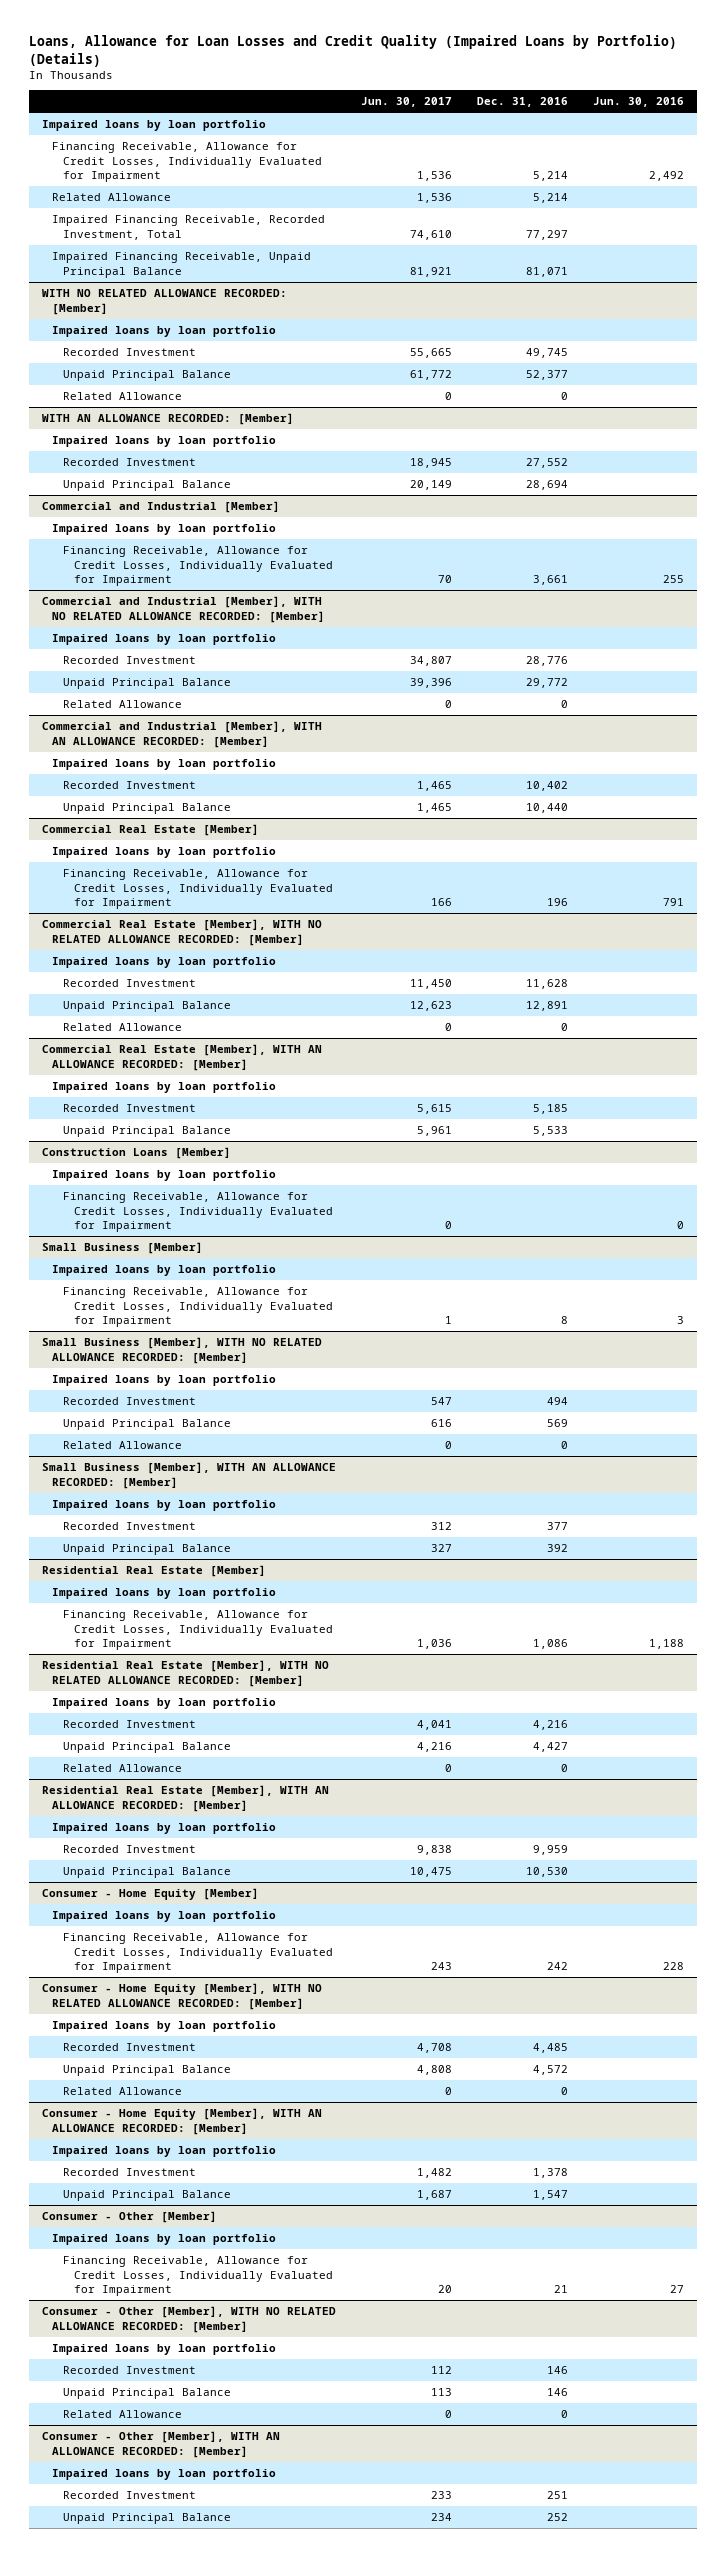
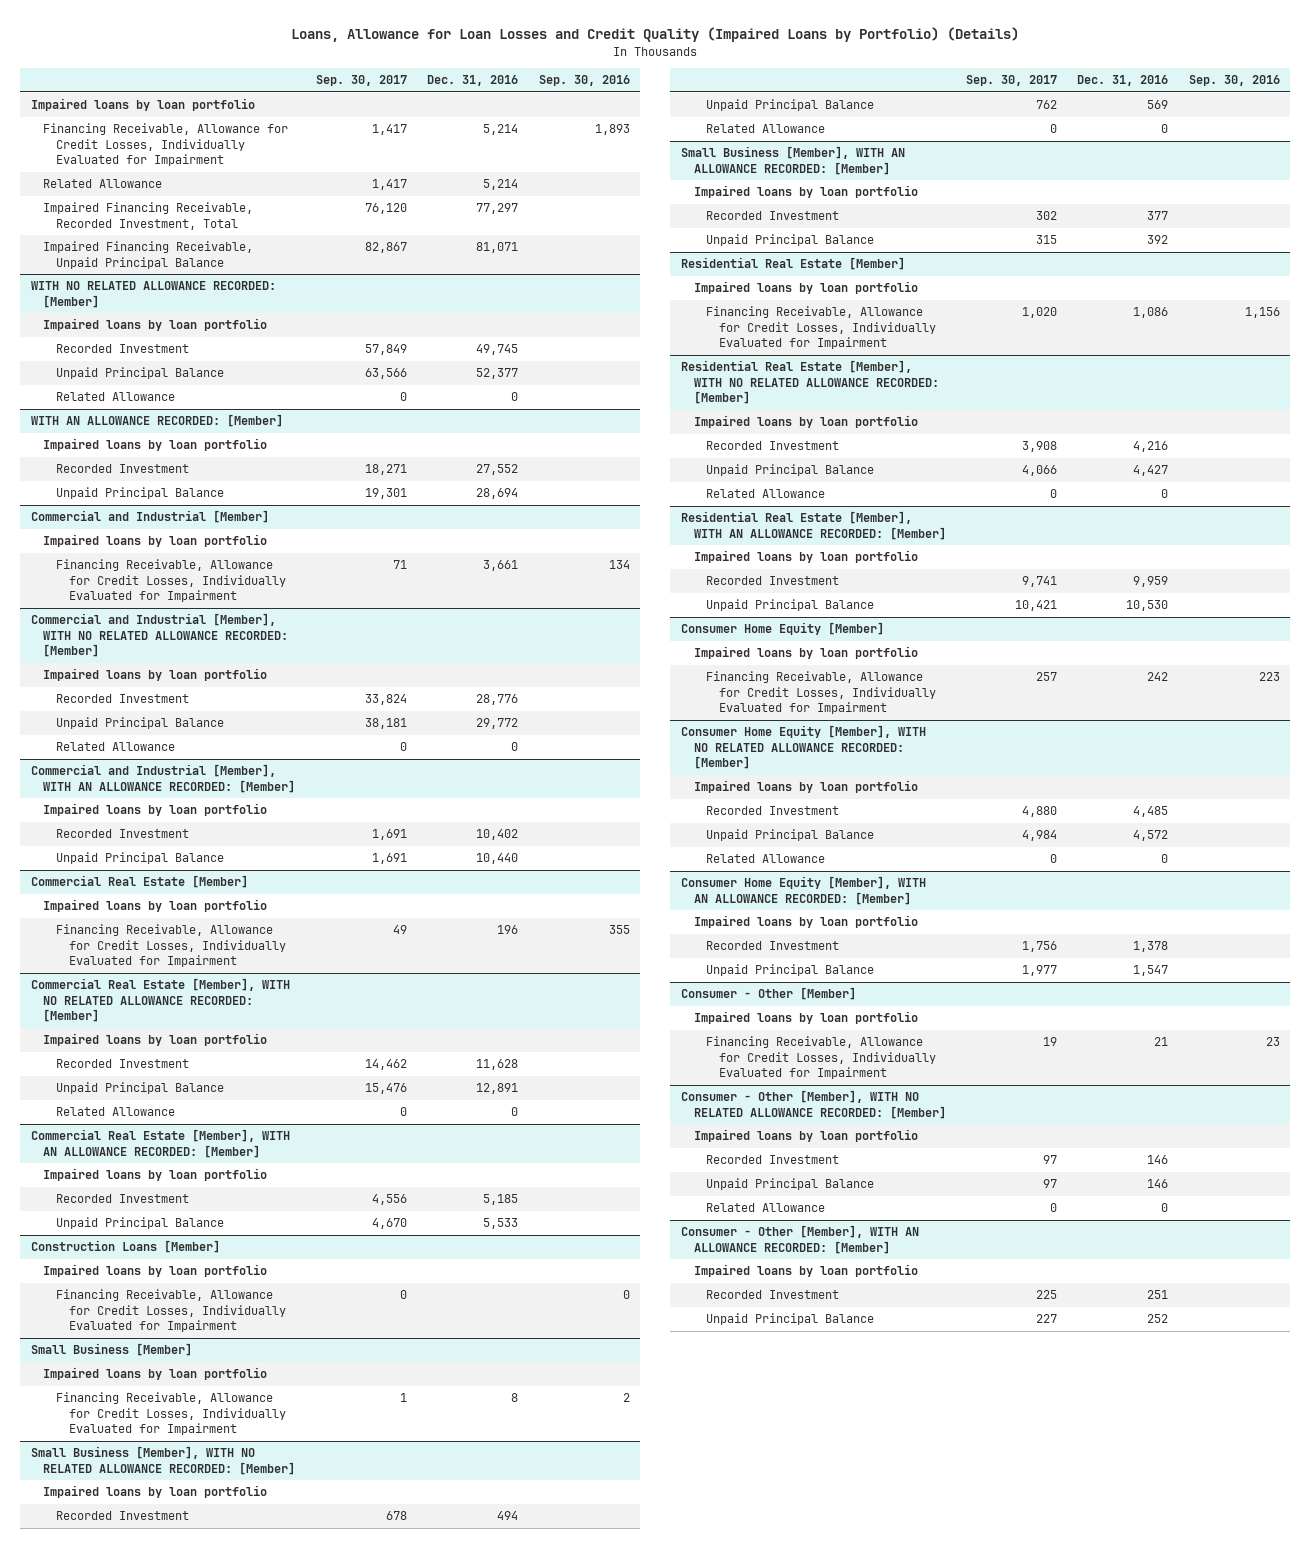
[360,97,452,108] Jun. 30, 2017 -> none
[593,97,685,108] Jun. 30, 2016 -> none
none -> [315,75,407,87] Sep. 30, 2017
none -> [538,75,630,87] Sep. 30, 2016
[41,1888,259,1901] Consumer - Home Equity [Member] -> [680,622,884,636] Consumer Home Equity [Member]
[41,1983,322,2010] Consumer - Home Equity [Member], WITH NO RELATED ALLOWANCE RECORDED: [Member] -> [680,725,926,770] Consumer Home Equity [Member], WITH NO RELATED ALLOWANCE RECORDED: [Member]
[41,2108,322,2135] Consumer - Home Equity [Member], WITH AN ALLOWANCE RECORDED: [Member] -> [680,876,926,905] Consumer Home Equity [Member], WITH AN ALLOWANCE RECORDED: [Member]

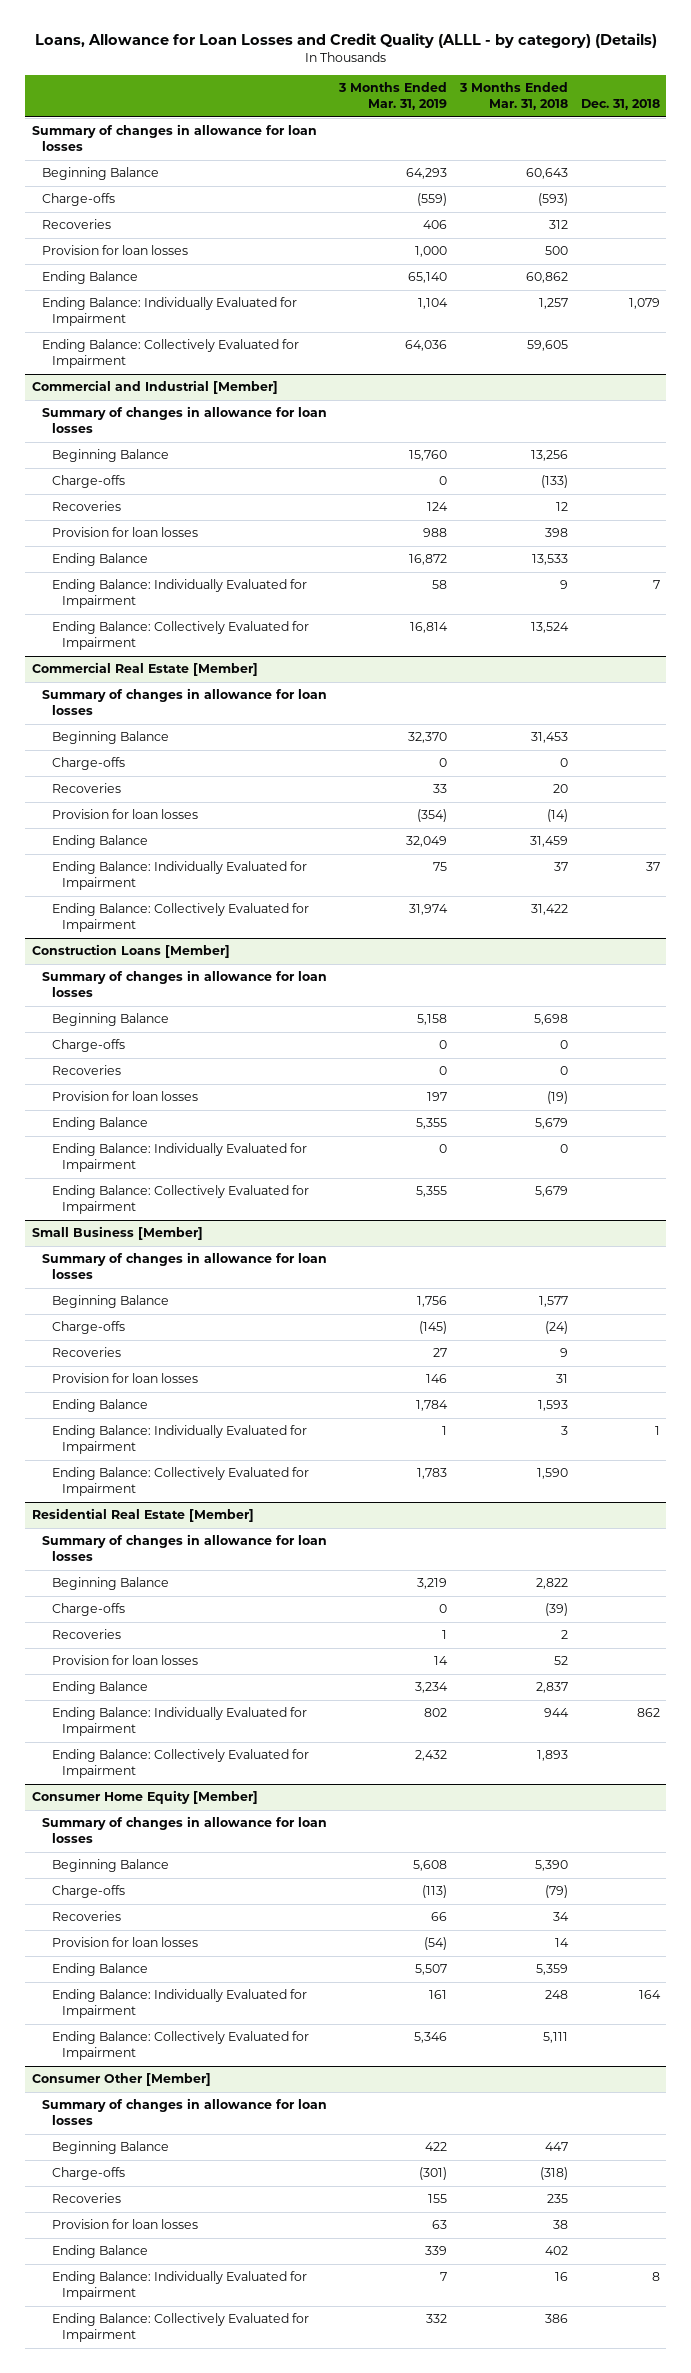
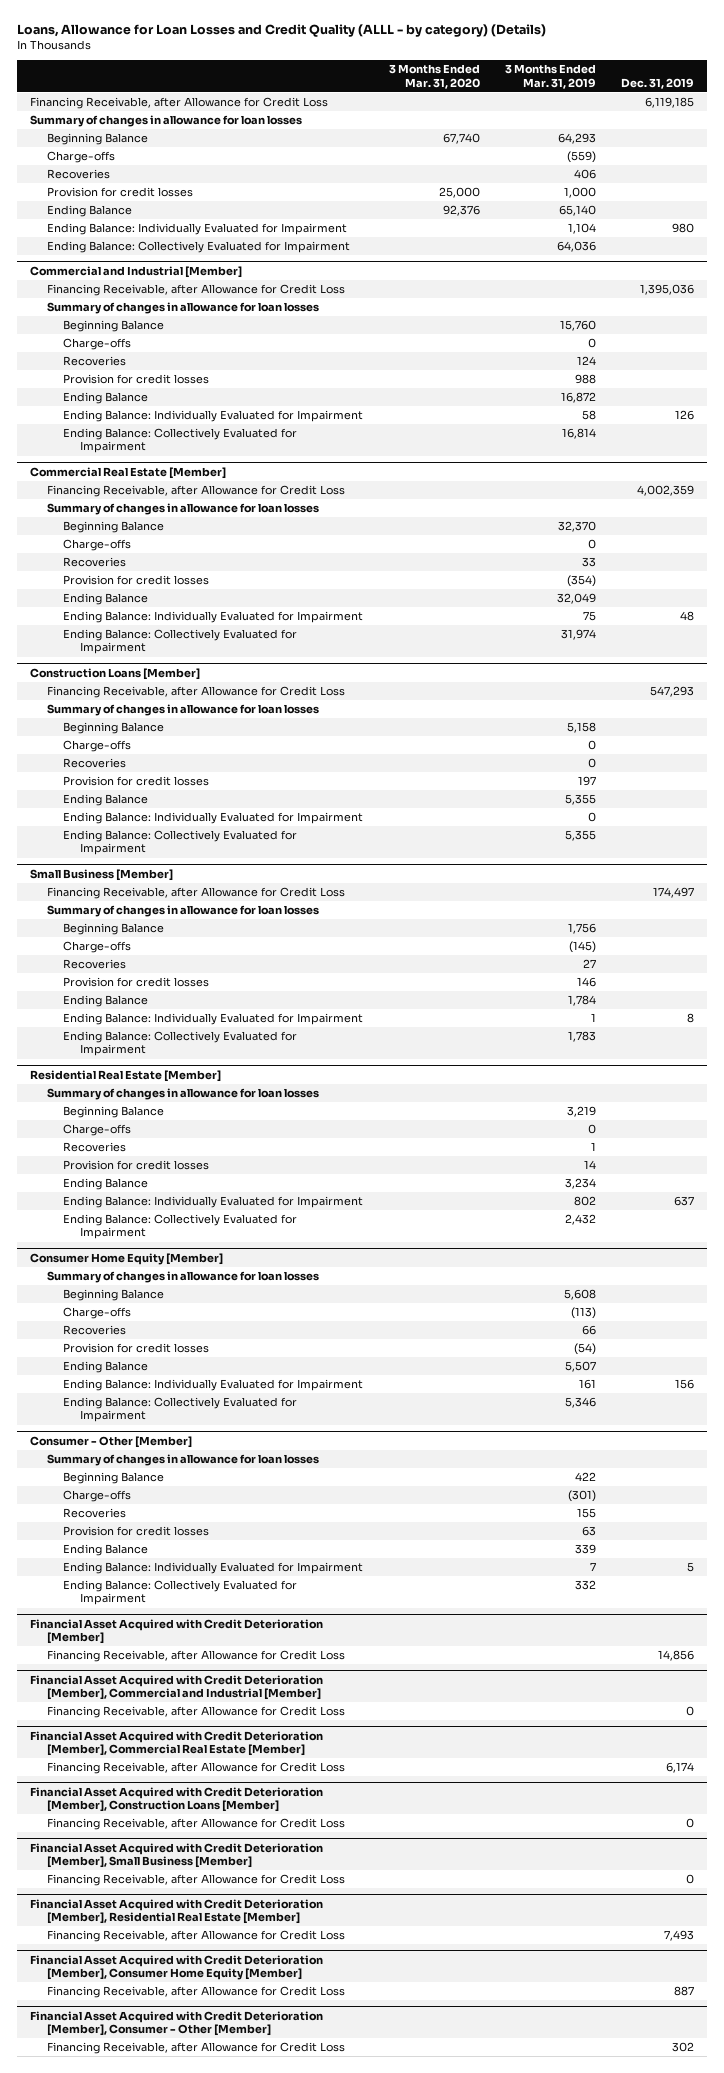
[458,82,568,111] 3 Months Ended Mar. 31, 2018 -> none
[580,99,660,111] Dec. 31, 2018 -> none
none -> [388,64,480,89] 3 Months Ended Mar. 31, 2020
none -> [621,77,695,89] Dec. 31, 2019
none -> [29,97,328,110] Financing Receivable, after Allowance for Credit Loss
[41,245,188,256] Provision for loan losses -> [46,187,193,198] Provision for credit losses
none -> [46,284,345,297] Financing Receivable, after Allowance for Credit Loss
[51,527,198,538] Provision for loan losses -> [63,374,210,385] Provision for credit losses
none -> [46,485,345,498] Financing Receivable, after Allowance for Credit Loss
[51,809,198,820] Provision for loan losses -> [63,575,210,586] Provision for credit losses
none -> [46,686,345,699] Financing Receivable, after Allowance for Credit Loss
[51,1091,198,1102] Provision for loan losses -> [63,776,210,787] Provision for credit losses
none -> [46,887,345,900] Financing Receivable, after Allowance for Credit Loss
[51,1373,198,1384] Provision for loan losses -> [63,977,210,988] Provision for credit losses
[51,1655,198,1666] Provision for loan losses -> [63,1160,210,1171] Provision for credit losses
[51,1937,198,1948] Provision for loan losses -> [63,1343,210,1354] Provision for credit losses
[31,2073,211,2087] Consumer Other [Member] -> [29,1435,192,1448] Consumer - Other [Member]
[51,2219,198,2230] Provision for loan losses -> [63,1526,210,1537] Provision for credit losses
none -> [29,1618,323,1645] Financial Asset Acquired with Credit Deterioration [Member]
none -> [46,1650,345,1663] Financing Receivable, after Allowance for Credit Loss
none -> [29,1674,323,1701] Financial Asset Acquired with Credit Deterioration [Member], Commercial and Industrial [Member]
none -> [46,1706,345,1719] Financing Receivable, after Allowance for Credit Loss
none -> [29,1730,323,1757] Financial Asset Acquired with Credit Deterioration [Member], Commercial Real Estate [Member]
none -> [46,1762,345,1775] Financing Receivable, after Allowance for Credit Loss
none -> [29,1786,323,1813] Financial Asset Acquired with Credit Deterioration [Member], Construction Loans [Member]
none -> [46,1818,345,1831] Financing Receivable, after Allowance for Credit Loss
none -> [29,1842,323,1869] Financial Asset Acquired with Credit Deterioration [Member], Small Business [Member]
none -> [46,1874,345,1887] Financing Receivable, after Allowance for Credit Loss
none -> [29,1898,323,1925] Financial Asset Acquired with Credit Deterioration [Member], Residential Real Estate [Member]
none -> [46,1930,345,1943] Financing Receivable, after Allowance for Credit Loss
none -> [29,1954,323,1981] Financial Asset Acquired with Credit Deterioration [Member], Consumer Home Equity [Member]
none -> [46,1986,345,1999] Financing Receivable, after Allowance for Credit Loss
none -> [29,2010,323,2037] Financial Asset Acquired with Credit Deterioration [Member], Consumer - Other [Member]
none -> [46,2042,345,2055] Financing Receivable, after Allowance for Credit Loss

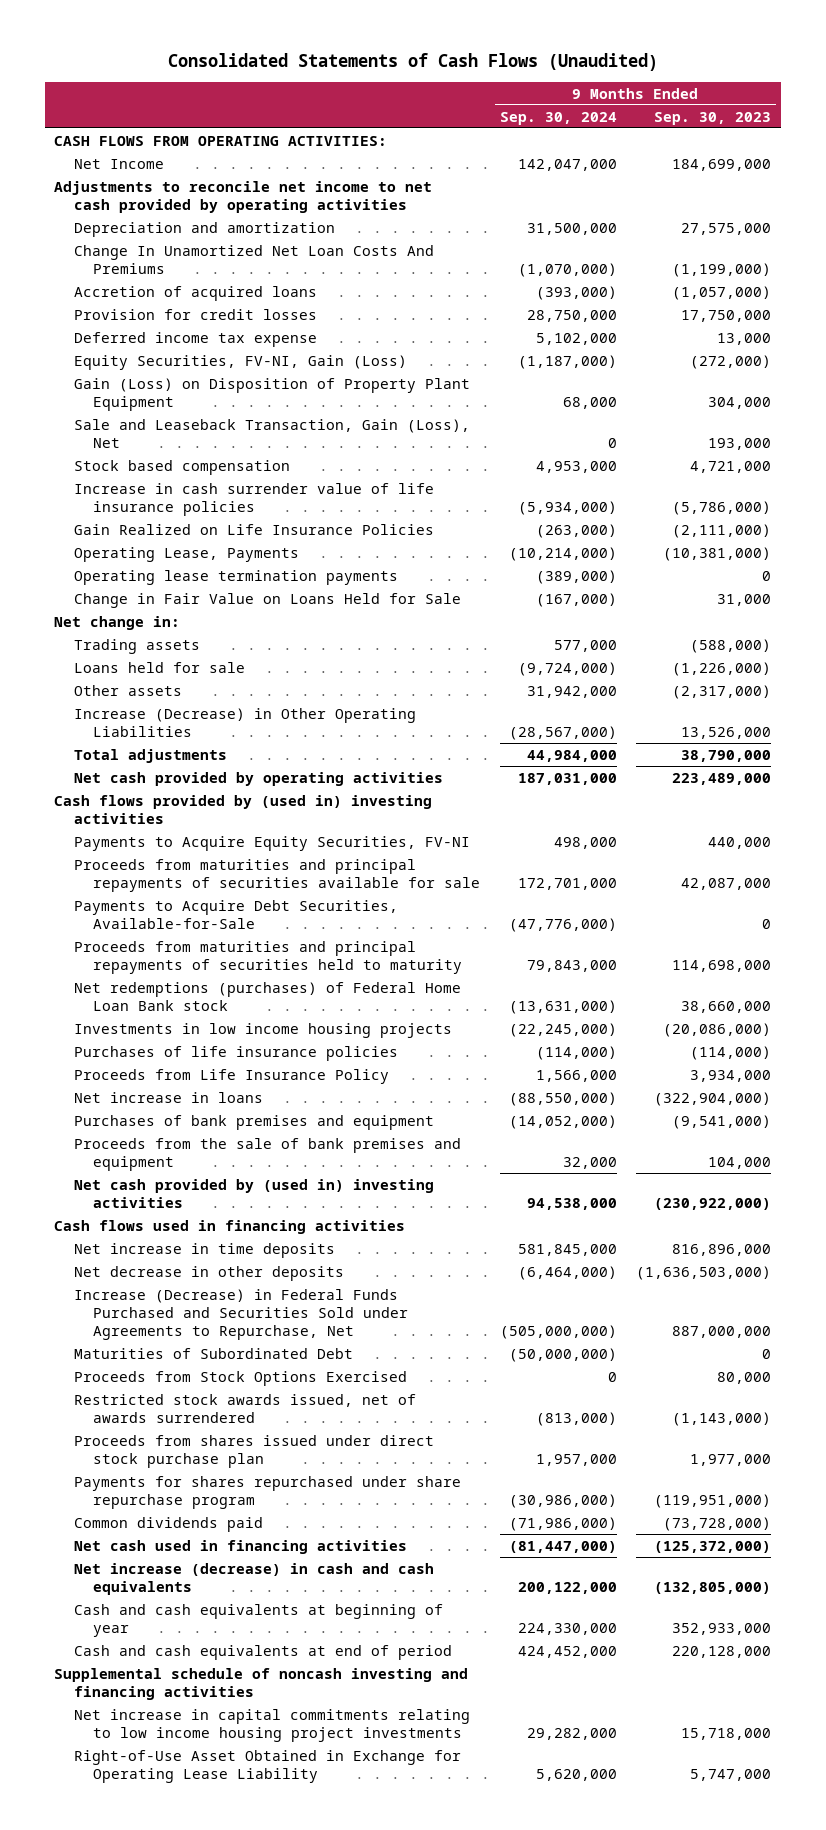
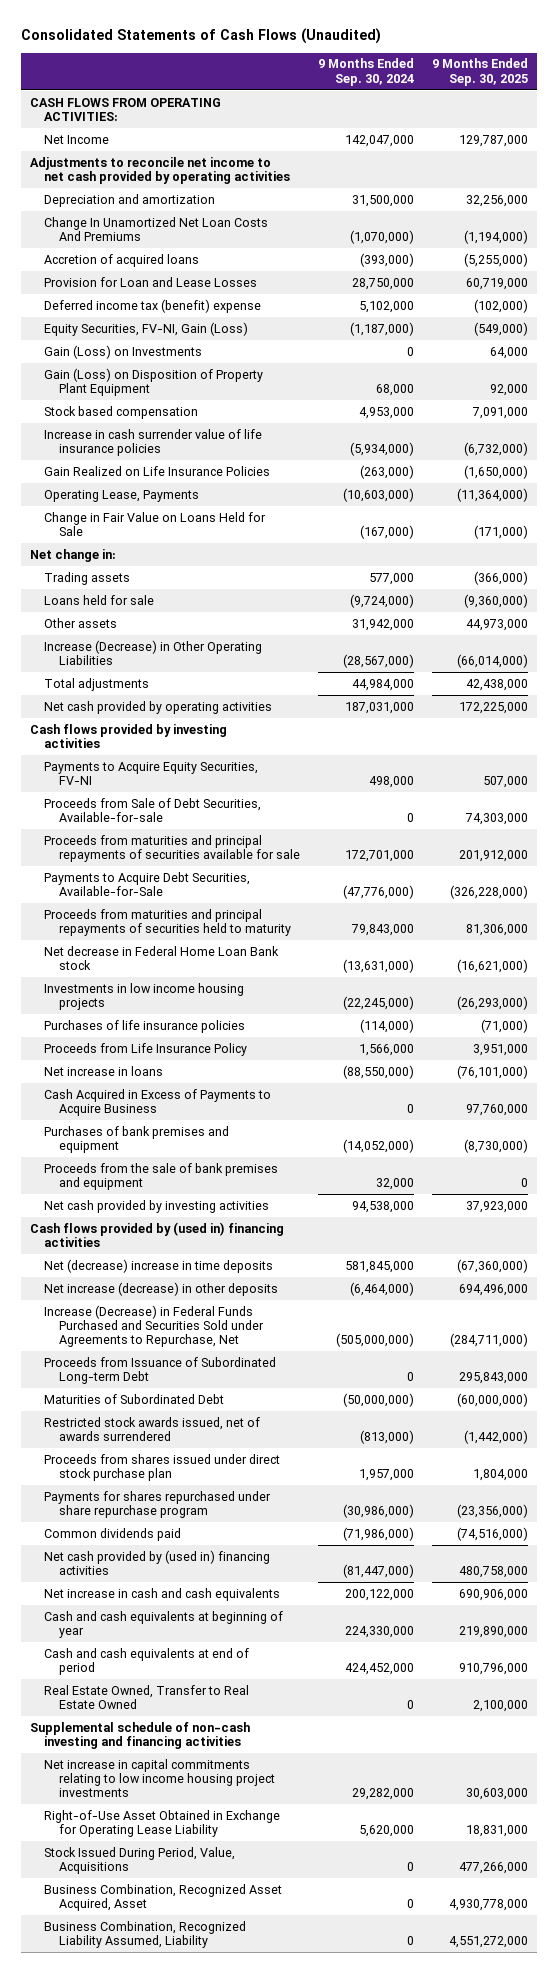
[654,111,772,125] Sep. 30, 2023 -> none
none -> [431,58,528,86] 9 Months Ended Sep. 30, 2025
[73,308,317,320] Provision for credit losses -> [44,276,258,287] Provision for Loan and Lease Losses
[73,331,317,347] Deferred income tax expense -> [44,298,262,313] Deferred income tax (benefit) expense
none -> [44,344,203,359] Gain (Loss) on Investments
[73,418,470,448] Sale and Leaseback Transaction, Gain (Loss), Net -> none
[73,569,398,585] Operating lease termination payments -> none
[508,546,617,561] (10,214,000) -> [342,487,414,502] (10,603,000)
[54,794,433,824] Cash flows provided by (used in) investing activities -> [30,723,228,749] Cash flows provided by investing activities
none -> [44,797,262,823] Proceeds from Sale of Debt Securities, Available-for-sale
[73,981,461,1011] Net redemptions (purchases) of Federal Home Loan Bank stock -> [44,945,280,971] Net decrease in Federal Home Loan Bank stock
none -> [44,1088,272,1117] Cash Acquired in Excess of Payments to Acquire Business
[73,1178,434,1208] Net cash provided by (used in) investing activities -> [44,1199,270,1213] Net cash provided by investing activities
[54,1219,406,1234] Cash flows used in financing activities -> [30,1221,285,1248] Cash flows provided by (used in) financing activities
[73,1242,335,1258] Net increase in time deposits -> [44,1258,274,1273] Net (decrease) increase in time deposits
[73,1265,344,1281] Net decrease in other deposits -> [44,1281,279,1296] Net increase (decrease) in other deposits
none -> [44,1356,277,1385] Proceeds from Issuance of Subordinated Long-term Debt
[73,1370,407,1386] Proceeds from Stock Options Exercised -> none
[73,1539,407,1554] Net cash used in financing activities -> [44,1549,271,1576] Net cash provided by (used in) financing activities
[73,1562,434,1595] Net increase (decrease) in cash and cash equivalents -> [44,1587,281,1601] Net increase in cash and cash equivalents
none -> [44,1684,250,1710] Real Estate Owned, Transfer to Real Estate Owned
[54,1667,469,1700] Supplemental schedule of noncash investing and financing activities -> [30,1721,251,1750] Supplemental schedule of non-cash investing and financing activities
none -> [44,1846,236,1875] Stock Issued During Period, Value, Acquisitions
none -> [44,1883,283,1912] Business Combination, Recognized Asset Acquired, Asset
none -> [44,1920,247,1949] Business Combination, Recognized Liability Assumed, Liability

